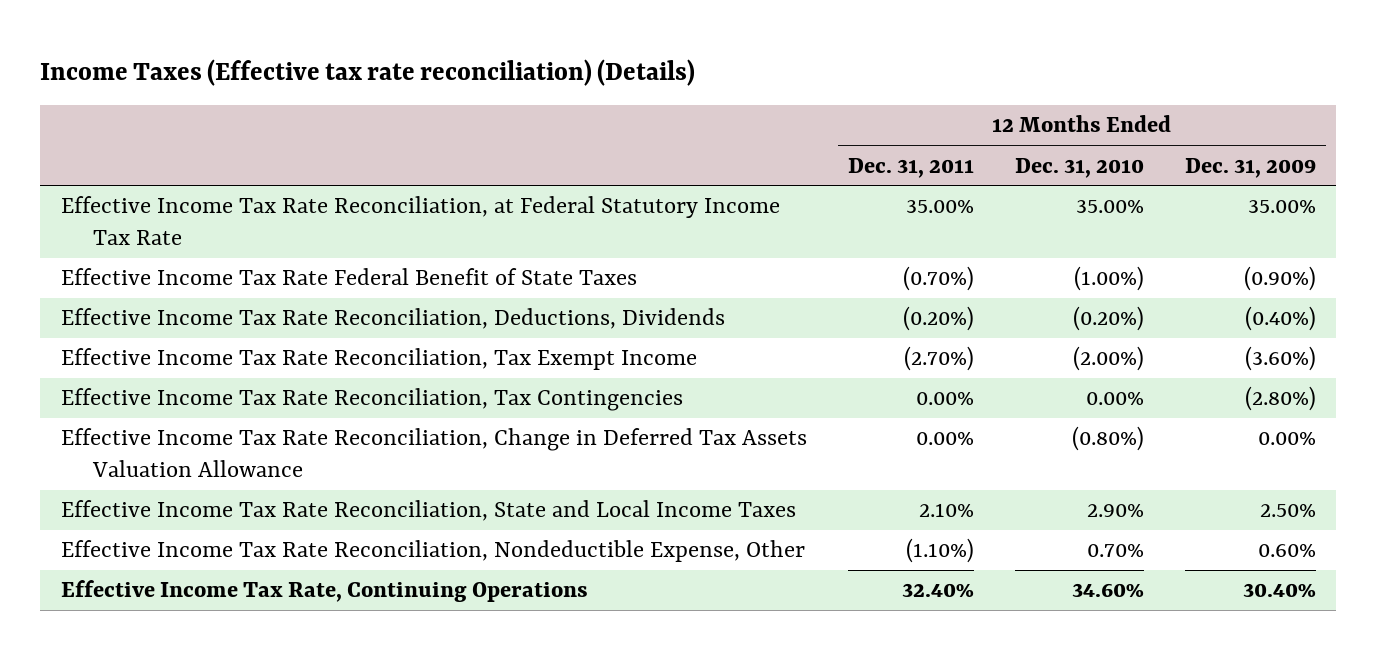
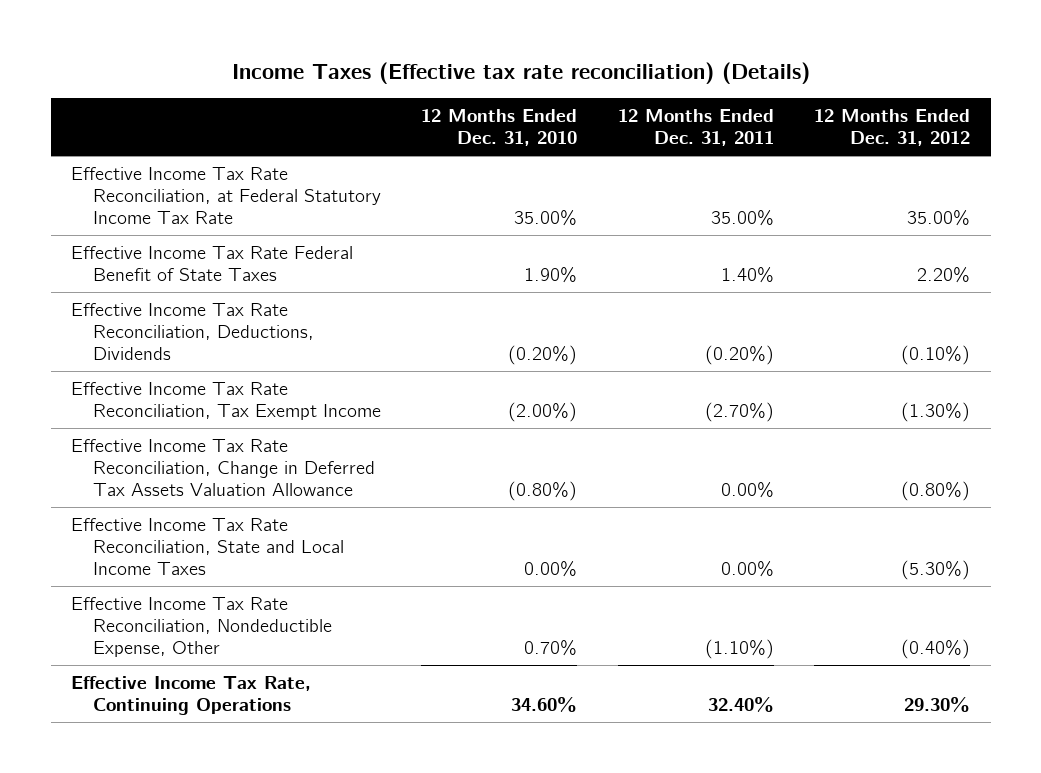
[1184,157,1316,178] Dec. 31, 2009 -> none
none -> [814,108,971,147] 12 Months Ended Dec. 31, 2012
[902,266,974,292] (0.70%) -> [720,266,774,283] 1.40%
[1073,266,1144,292] (1.00%) -> [524,266,578,283] 1.90%
[60,388,683,412] Effective Income Tax Rate Reconciliation, Tax Contingencies -> none
[918,503,974,518] 2.10% -> [720,561,774,578] 0.00%
[1086,504,1144,518] 2.90% -> [524,561,578,578] 0.00%

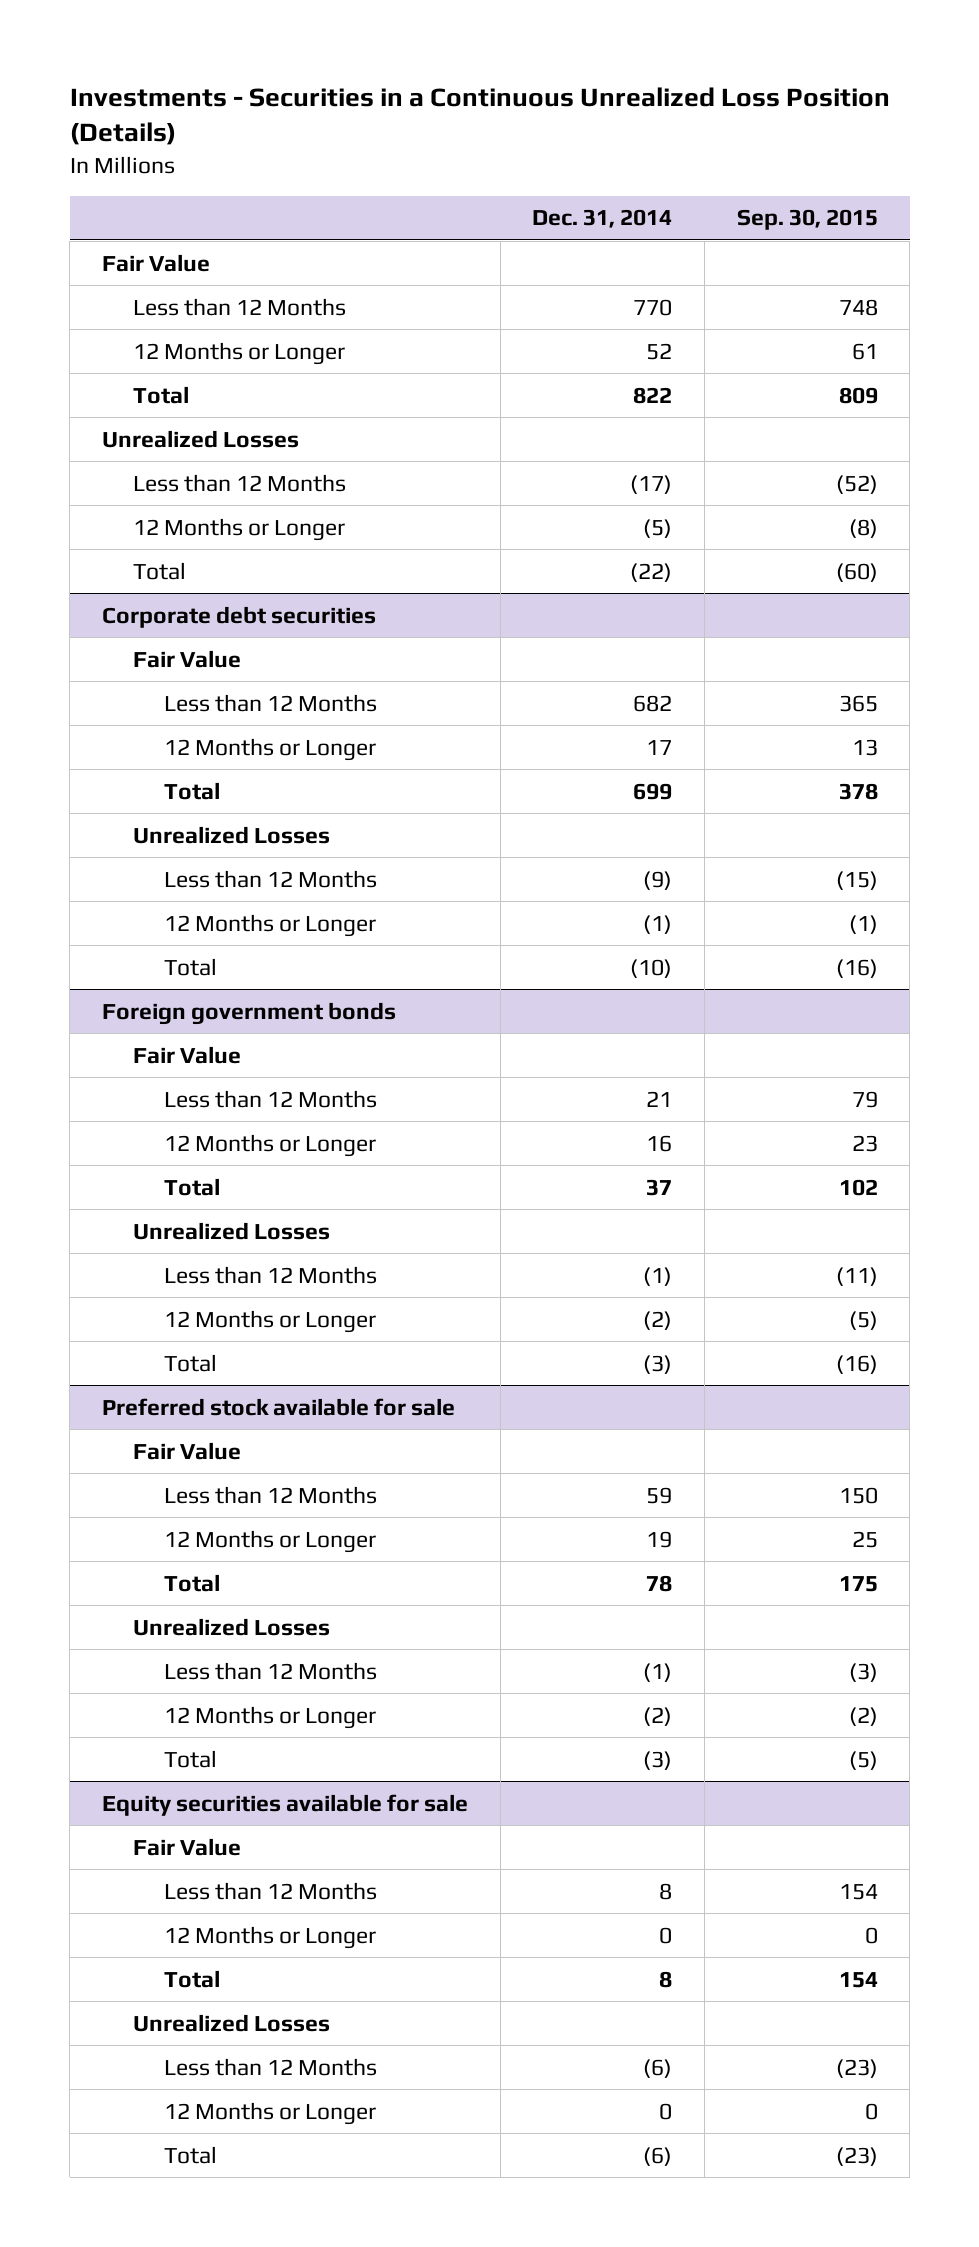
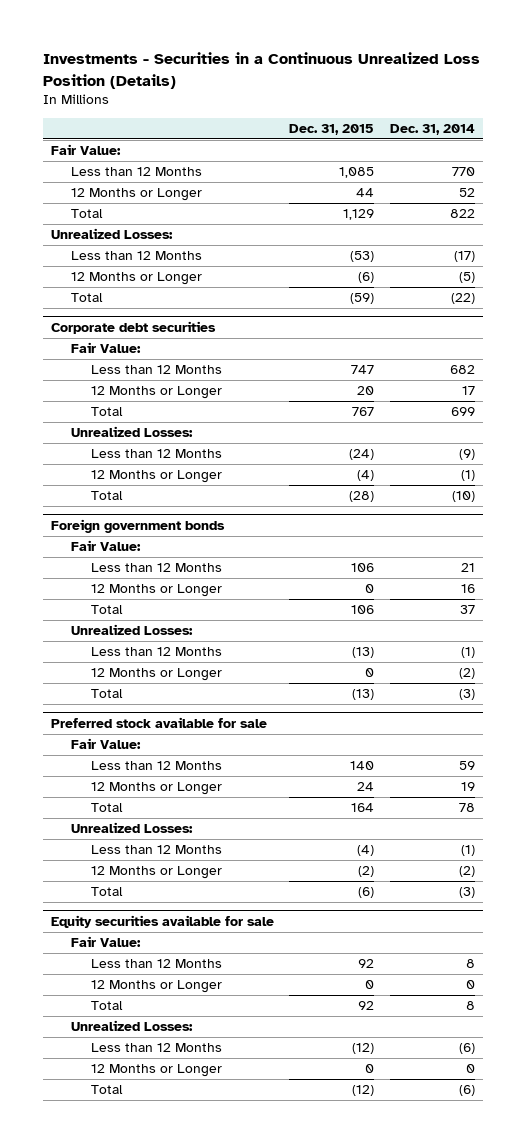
[736,209,878,231] Sep. 30, 2015 -> none
none -> [289,124,375,136] Dec. 31, 2015
[101,253,210,272] Fair Value -> [50,144,121,156] Fair Value:
[101,429,299,448] Unrealized Losses -> [50,228,173,240] Unrealized Losses:
[132,649,241,668] Fair Value -> [70,342,141,354] Fair Value:
[132,825,330,844] Unrealized Losses -> [70,426,193,438] Unrealized Losses:
[132,1045,241,1064] Fair Value -> [70,540,141,552] Fair Value:
[132,1221,330,1240] Unrealized Losses -> [70,624,193,636] Unrealized Losses:
[132,1441,241,1460] Fair Value -> [70,738,141,750] Fair Value:
[132,1617,330,1636] Unrealized Losses -> [70,822,193,834] Unrealized Losses:
[132,1837,241,1856] Fair Value -> [70,936,141,948] Fair Value:
[132,2013,330,2032] Unrealized Losses -> [70,1020,193,1032] Unrealized Losses:

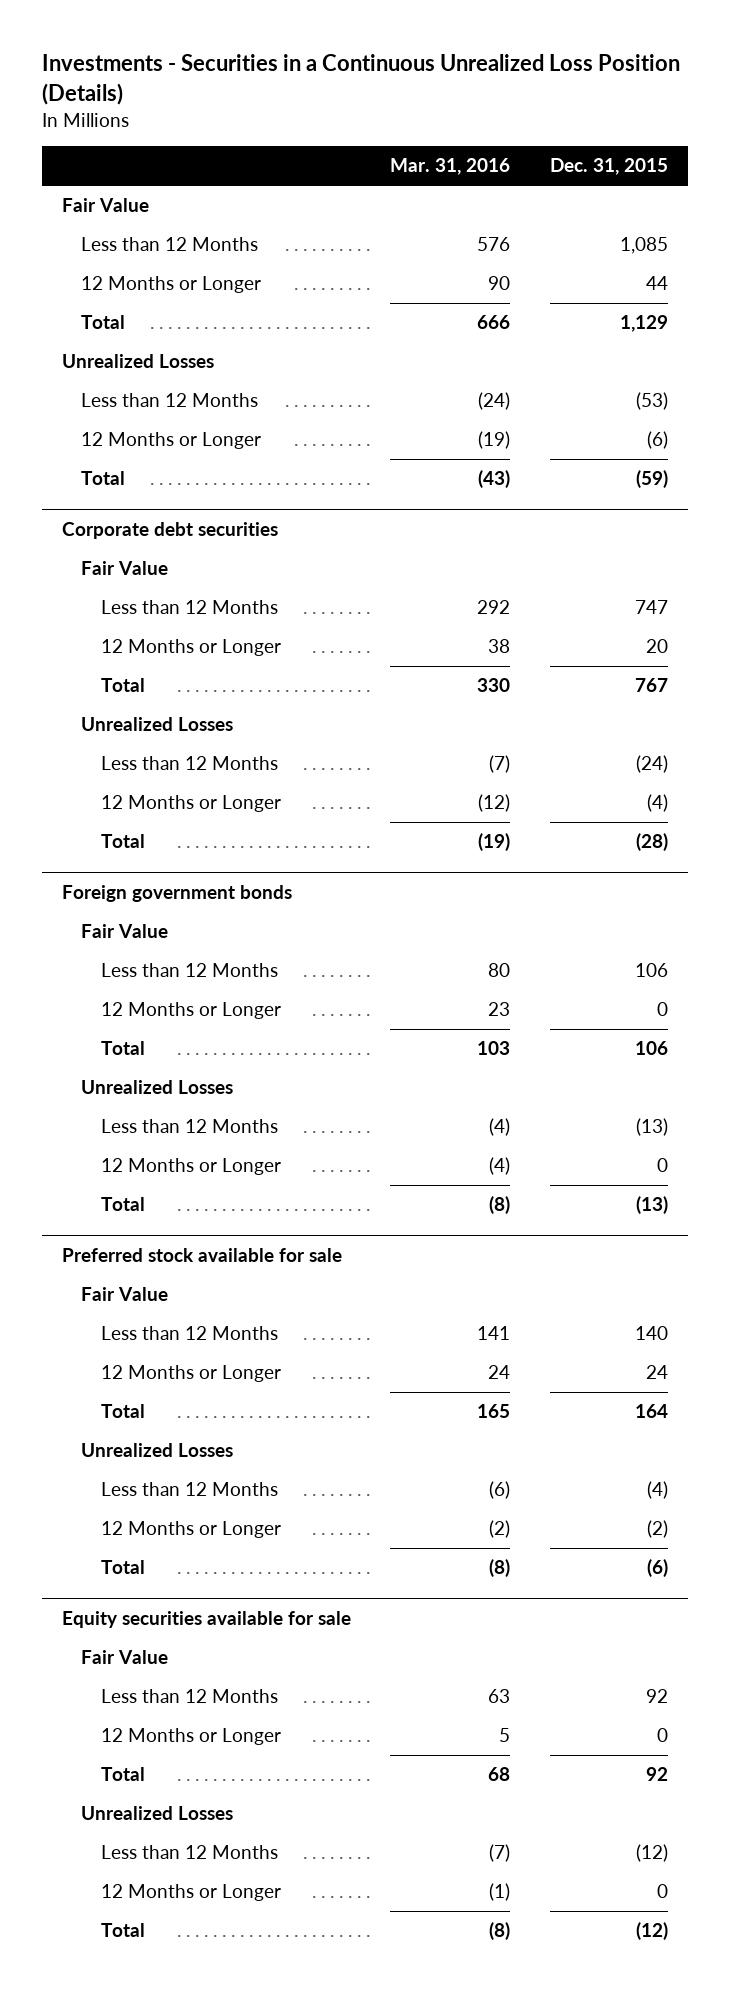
[390,124,476,136] Dec. 31, 2014 -> none
none -> [390,158,511,176] Mar. 31, 2016
[50,144,121,156] Fair Value: -> [61,198,149,213] Fair Value
[50,228,173,240] Unrealized Losses: -> [61,354,214,369] Unrealized Losses
[70,342,141,354] Fair Value: -> [81,561,169,576] Fair Value
[70,426,193,438] Unrealized Losses: -> [81,717,234,732] Unrealized Losses
[70,540,141,552] Fair Value: -> [81,924,169,939] Fair Value
[70,624,193,636] Unrealized Losses: -> [81,1080,234,1095] Unrealized Losses
[70,738,141,750] Fair Value: -> [81,1287,169,1302] Fair Value
[70,822,193,834] Unrealized Losses: -> [81,1443,234,1458] Unrealized Losses
[70,936,141,948] Fair Value: -> [81,1650,169,1665] Fair Value
[70,1020,193,1032] Unrealized Losses: -> [81,1806,234,1821] Unrealized Losses

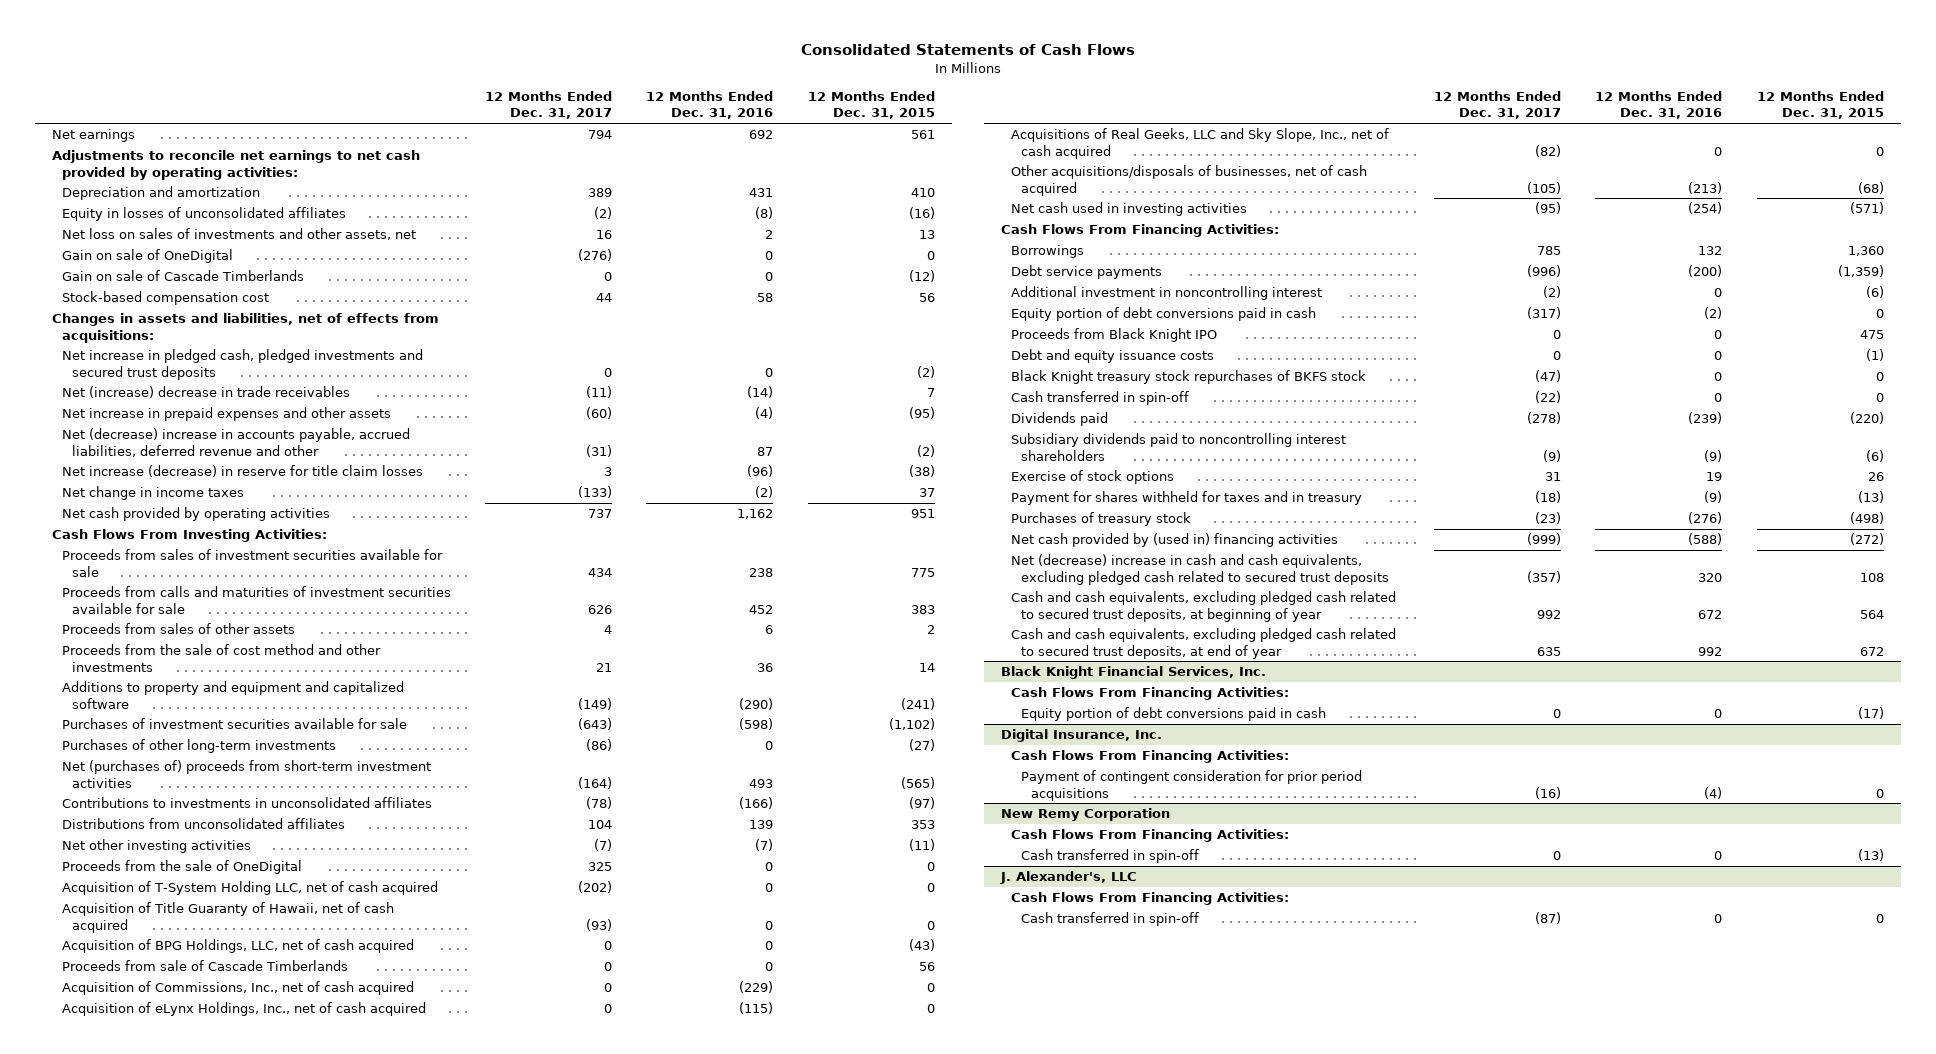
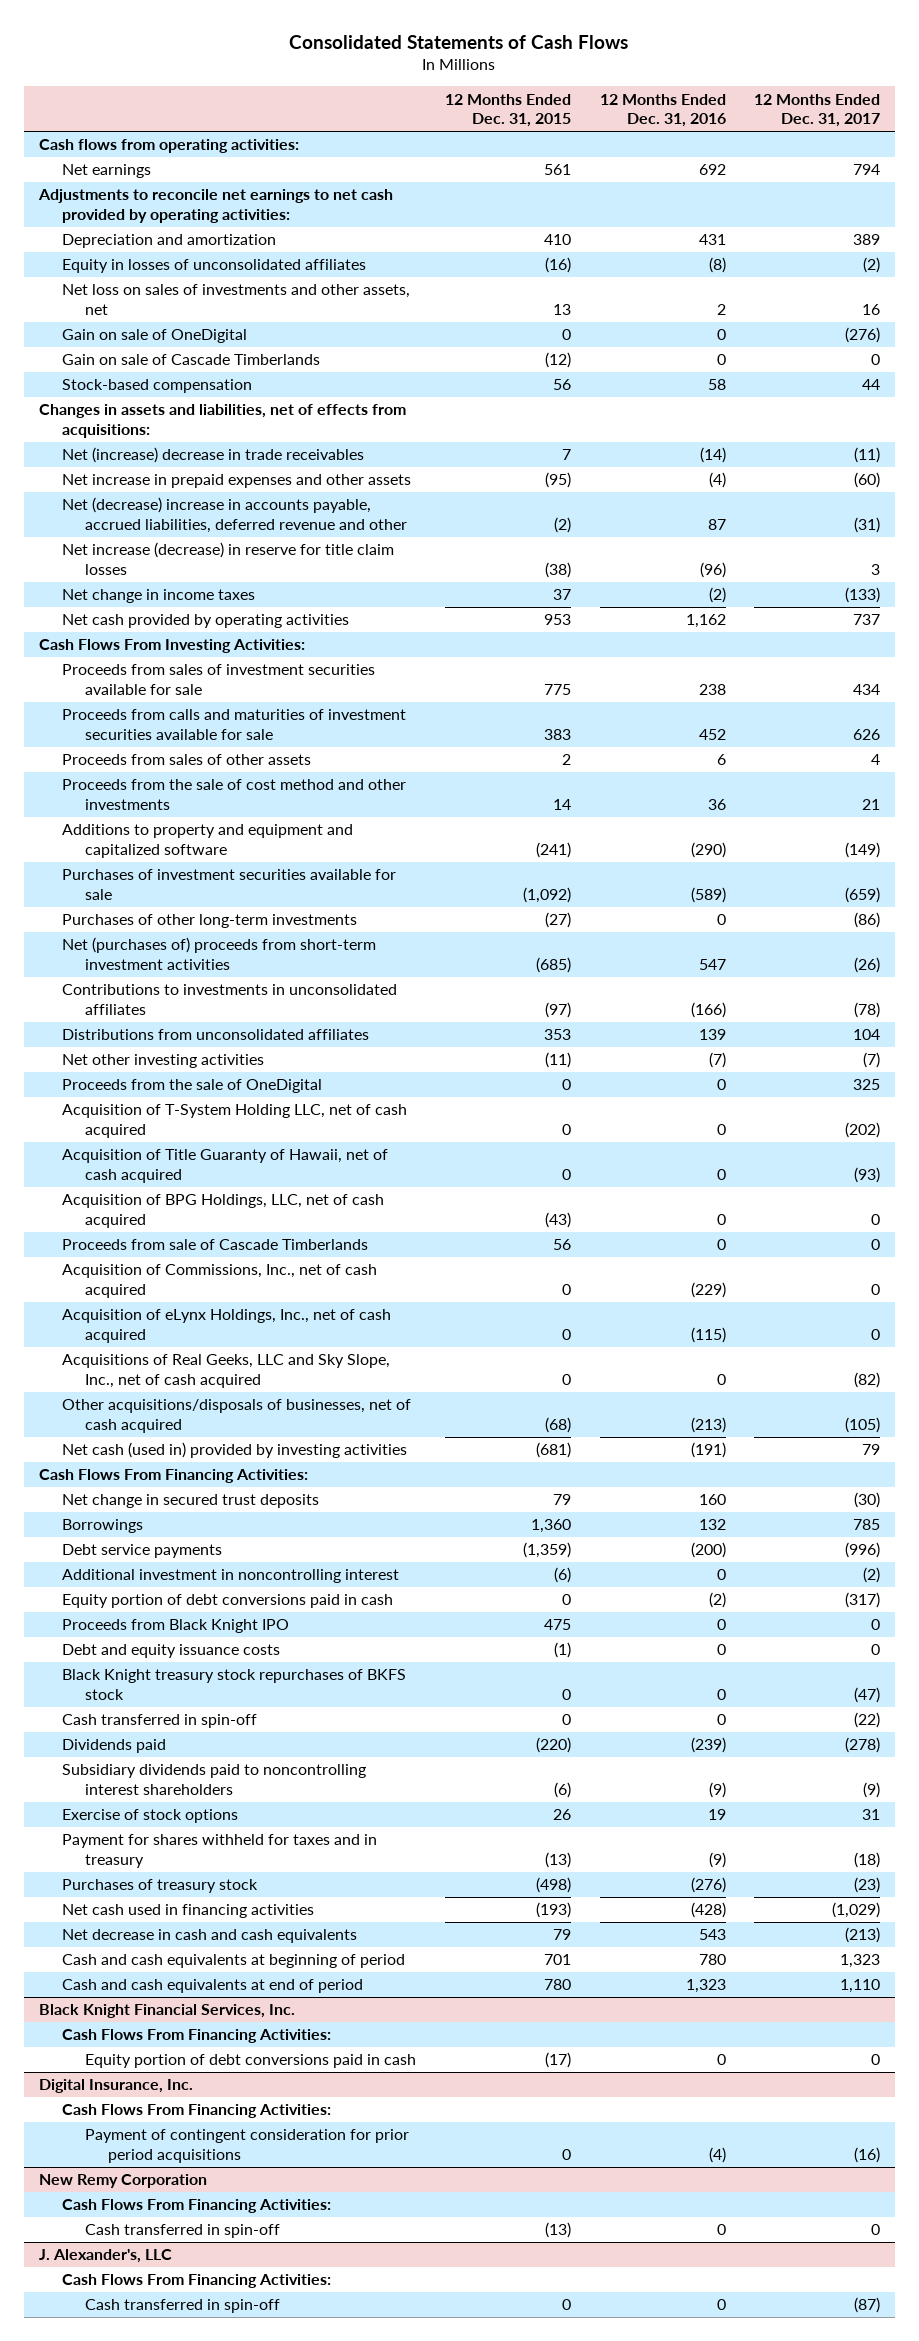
none -> [38,139,299,154] Cash flows from operating activities:
[62,291,270,306] Stock-based compensation cost -> [61,379,252,394] Stock-based compensation
[62,349,424,380] Net increase in pledged cash, pledged investments and secured trust deposits -> none
[910,509,935,519] 951 -> [543,614,571,626] 953
[578,718,613,731] (643) -> [845,886,881,903] (659)
[739,718,774,731] (598) -> [690,886,726,903] (589)
[888,718,935,731] (1,102) -> [522,886,571,903] (1,092)
[578,776,613,789] (164) -> [854,956,881,973] (26)
[749,778,774,788] 493 -> [698,958,726,970] 547
[900,776,935,789] (565) -> [535,956,571,973] (685)
[1010,202,1247,217] Net cash used in investing activities -> [61,1442,407,1459] Net cash (used in) provided by investing activities
[1535,202,1562,215] (95) -> [862,1444,881,1456] 79
[1688,202,1723,215] (254) -> [690,1442,726,1459] (191)
[1849,202,1884,215] (571) -> [535,1442,571,1459] (681)
none -> [61,1494,319,1509] Net change in secured trust deposits
[1010,591,1396,622] Cash and cash equivalents, excluding pledged cash related to secured trust deposits, at beginning of year -> none
[1010,628,1396,659] Cash and cash equivalents, excluding pledged cash related to secured trust deposits, at end of year -> none
[1010,533,1338,548] Net cash provided by (used in) financing activities -> [61,1904,314,1919] Net cash used in financing activities
[1527,533,1562,546] (999) -> [832,1902,881,1919] (1,029)
[1688,533,1723,546] (588) -> [690,1902,726,1919] (428)
[1849,533,1884,546] (272) -> [535,1902,571,1919] (193)
[1010,554,1389,585] Net (decrease) increase in cash and cash equivalents, excluding pledged cash related to secured trust deposits -> [61,1929,357,1944] Net decrease in cash and cash equivalents
[1527,570,1562,583] (357) -> [845,1927,881,1944] (213)
[1698,572,1723,582] 320 -> [698,1929,726,1941] 543
[1859,572,1884,582] 108 -> [552,1929,571,1941] 79
none -> [61,1954,405,1969] Cash and cash equivalents at beginning of period
none -> [61,1979,363,1994] Cash and cash equivalents at end of period

